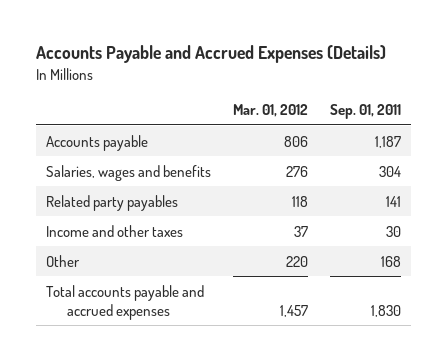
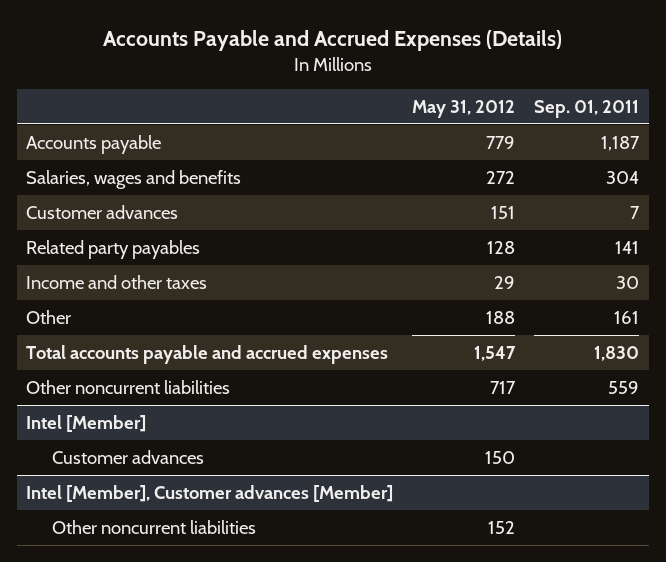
[233,104,309,118] Mar. 01, 2012 -> none
none -> [412,99,516,118] May 31, 2012
none -> [26,204,179,219] Customer advances
[380,255,401,267] 168 -> [614,310,640,324] 161
none -> [26,379,231,394] Other noncurrent liabilities
none -> [26,414,147,432] Intel [Member]
none -> [51,449,204,464] Customer advances
none -> [26,484,394,502] Intel [Member], Customer advances [Member]
none -> [51,519,256,534] Other noncurrent liabilities

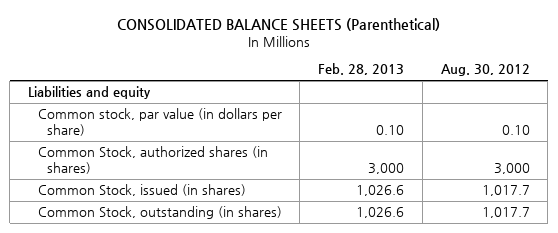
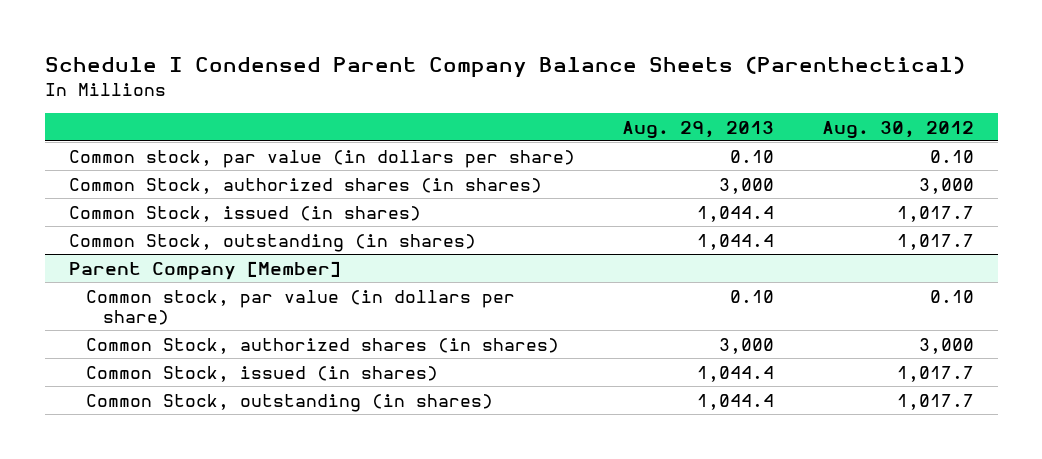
[116,18,440,32] CONSOLIDATED BALANCE SHEETS (Parenthetical) -> [44,55,965,78] Schedule I Condensed Parent Company Balance Sheets (Parenthectical)
[318,63,405,76] Feb. 28, 2013 -> none
none -> [622,120,775,139] Aug. 29, 2013
[28,86,152,100] Liabilities and equity -> none
none -> [68,260,341,280] Parent Company [Member]
none -> [85,289,515,326] Common stock, par value (in dollars per share)
none -> [85,337,559,354] Common Stock, authorized shares (in shares)
none -> [85,365,438,382] Common Stock, issued (in shares)
none -> [85,393,493,412] Common Stock, outstanding (in shares)

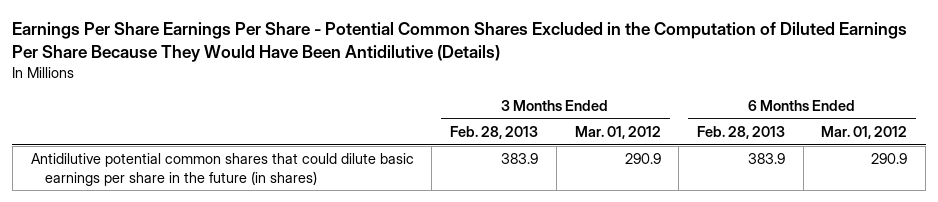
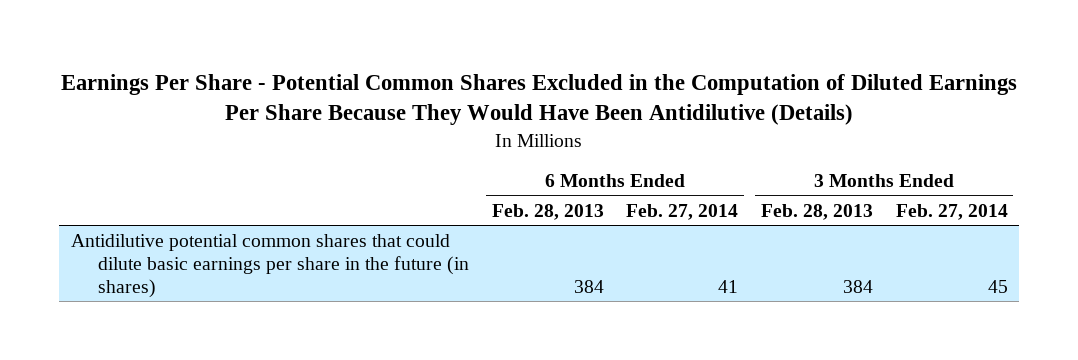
[12,22,908,62] Earnings Per Share Earnings Per Share - Potential Common Shares Excluded in the Computation of Diluted Earnings Per Share Because They Would Have Been Antidilutive (Details) -> [61,73,1018,126] Earnings Per Share - Potential Common Shares Excluded in the Computation of Diluted Earnings Per Share Because They Would Have Been Antidilutive (Details)
[574,125,661,139] Mar. 01, 2012 -> none
[821,125,908,139] Mar. 01, 2012 -> none
none -> [626,203,739,220] Feb. 27, 2014
none -> [895,203,1008,220] Feb. 27, 2014
[501,153,539,165] 383.9 -> [843,279,874,293] 384
[747,153,785,165] 383.9 -> [573,279,604,293] 384

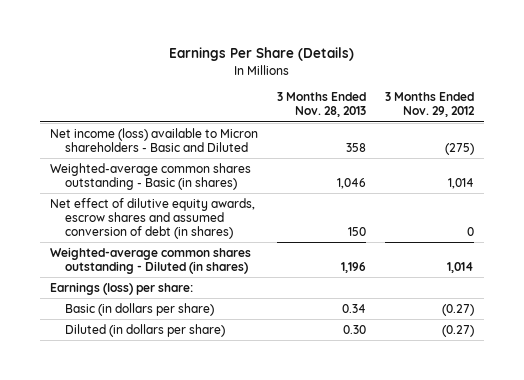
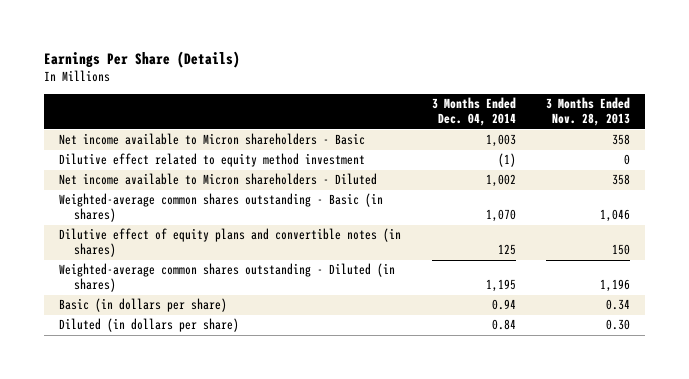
[385,92,476,118] 3 Months Ended Nov. 29, 2012 -> none
none -> [431,97,516,127] 3 Months Ended Dec. 04, 2014
[49,127,258,152] Net income (loss) available to Micron shareholders - Basic and Diluted -> [59,133,366,146] Net income available to Micron shareholders - Basic
none -> [59,153,366,168] Dilutive effect related to equity method investment
none -> [59,173,378,186] Net income available to Micron shareholders - Diluted
[49,197,255,239] Net effect of dilutive equity awards, escrow shares and assumed conversion of debt (in shares) -> [59,228,402,258] Dilutive effect of equity plans and convertible notes (in shares)
[49,281,193,295] Earnings (loss) per share: -> none

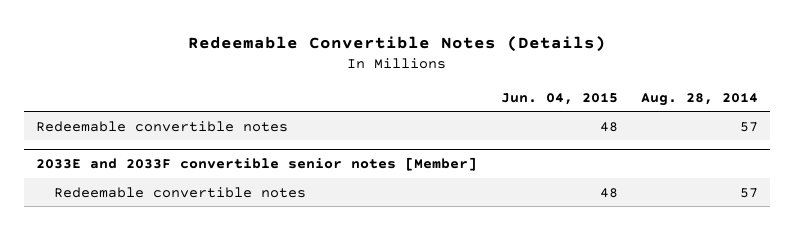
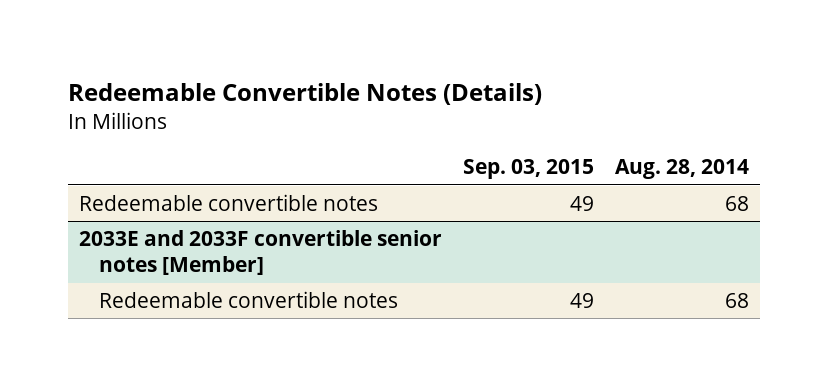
[500,92,618,105] Jun. 04, 2015 -> none
none -> [463,159,595,180] Sep. 03, 2015
[740,121,759,132] 57 -> [725,196,750,212] 68
[740,187,759,198] 57 -> [725,293,750,309] 68

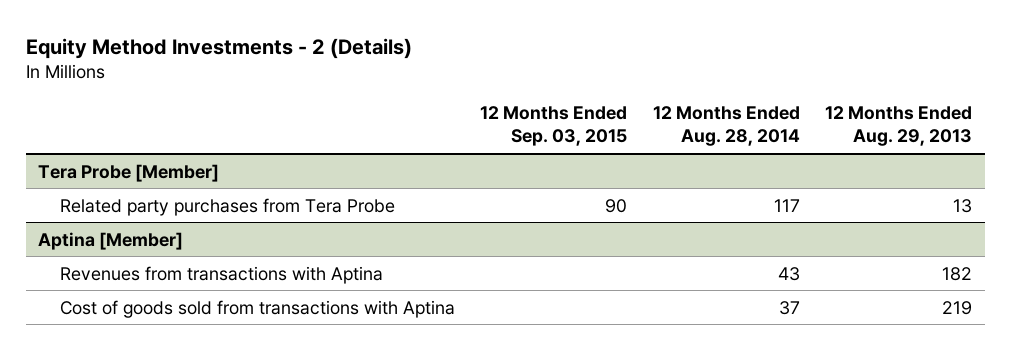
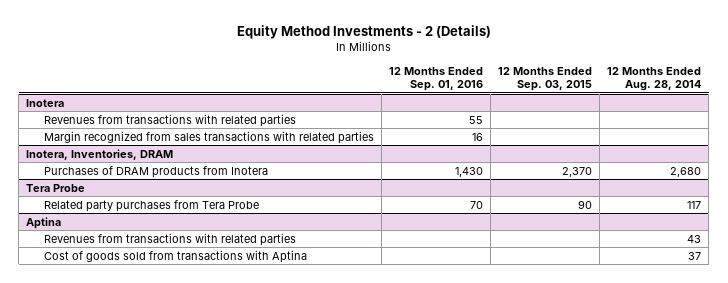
[825,106,973,147] 12 Months Ended Aug. 29, 2013 -> none
none -> [388,67,483,92] 12 Months Ended Sep. 01, 2016
none -> [26,98,65,107] Inotera
none -> [43,113,296,127] Revenues from transactions with related parties
none -> [43,130,374,144] Margin recognized from sales transactions with related parties
none -> [26,148,174,160] Inotera, Inventories, DRAM
none -> [43,165,268,178] Purchases of DRAM products from Inotera
[38,163,220,182] Tera Probe [Member] -> [26,183,86,192] Tera Probe
[38,231,184,250] Aptina [Member] -> [26,216,62,229] Aptina
[59,265,383,284] Revenues from transactions with Aptina -> [43,232,296,246] Revenues from transactions with related parties

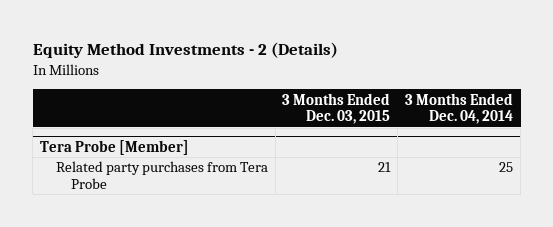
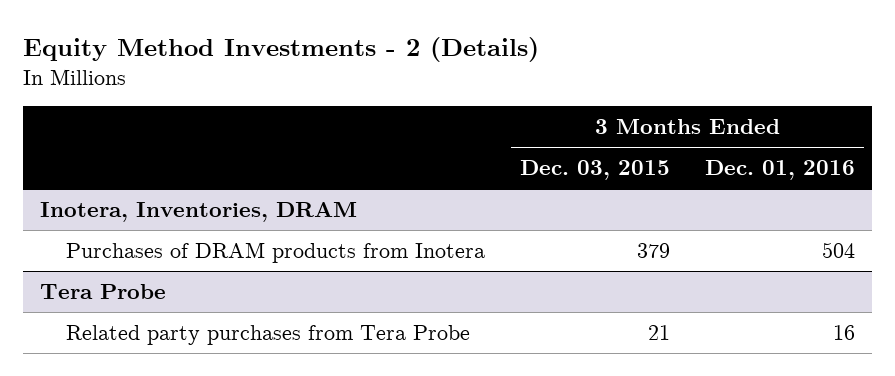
[405,92,514,125] 3 Months Ended Dec. 04, 2014 -> none
none -> [704,159,855,180] Dec. 01, 2016
none -> [40,201,358,222] Inotera, Inventories, DRAM
none -> [66,241,486,263] Purchases of DRAM products from Inotera
[40,139,190,155] Tera Probe [Member] -> [40,283,167,299] Tera Probe

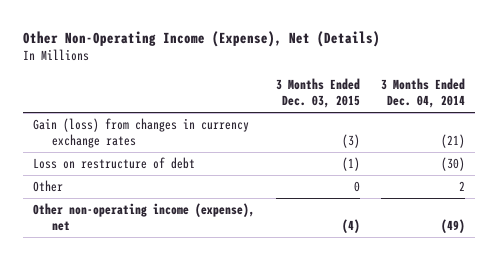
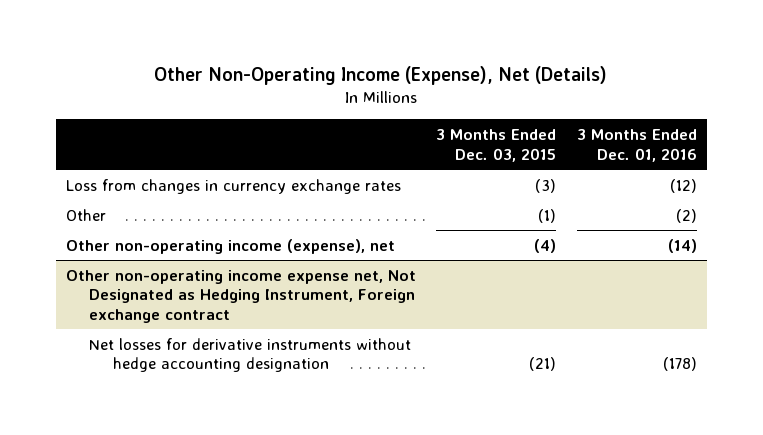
[381,77,466,109] 3 Months Ended Dec. 04, 2014 -> none
none -> [576,129,697,162] 3 Months Ended Dec. 01, 2016
[33,157,196,170] Loss on restructure of debt -> none
[33,118,250,149] Gain (loss) from changes in currency exchange rates -> [65,178,401,194] Loss from changes in currency exchange rates
[354,181,361,193] 0 -> [538,208,557,223] (1)
none -> [65,269,416,323] Other non-operating income expense net, Not Designated as Hedging Instrument, Foreign exchange contract
none -> [89,337,412,373] Net losses for derivative instruments without hedge accounting designation

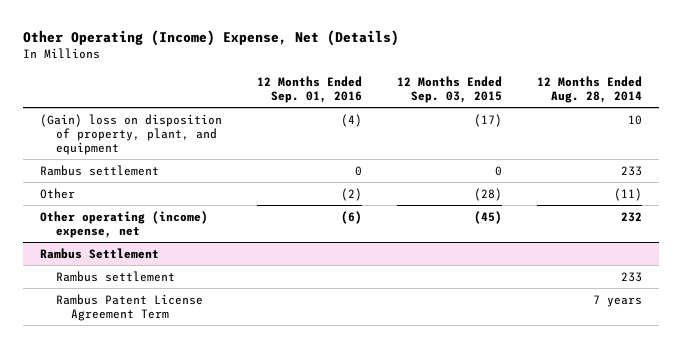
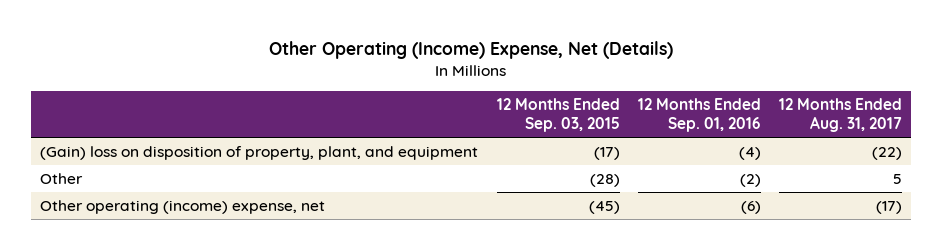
[536,75,642,103] 12 Months Ended Aug. 28, 2014 -> none
none -> [778,97,902,133] 12 Months Ended Aug. 31, 2017
[40,164,160,176] Rambus settlement -> none
[40,247,160,259] Rambus Settlement -> none
[55,270,175,282] Rambus settlement -> none
[55,293,203,321] Rambus Patent License Agreement Term -> none

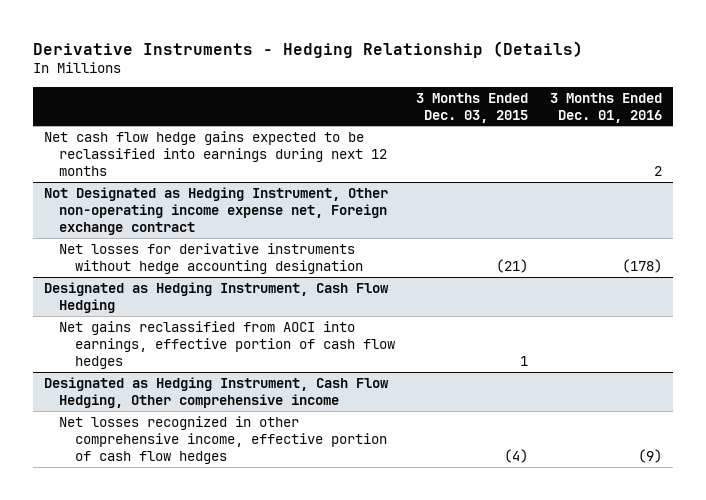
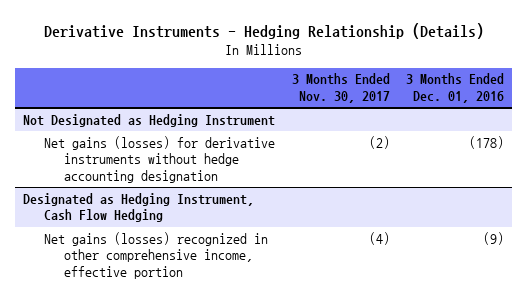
[416,92,529,123] 3 Months Ended Dec. 03, 2015 -> none
none -> [291,73,390,104] 3 Months Ended Nov. 30, 2017
[44,130,388,176] Net cash flow hedge gains expected to be reclassified into earnings during next 12 months -> none
[44,186,389,235] Not Designated as Hedging Instrument, Other non-operating income expense net, Foreign exchange contract -> none
none -> [23,113,276,127] Not Designated as Hedging Instrument
[59,242,363,274] Net losses for derivative instruments without hedge accounting designation -> [43,135,275,184] Net gains (losses) for derivative instruments without hedge accounting designation
[59,320,395,369] Net gains reclassified from AOCI into earnings, effective portion of cash flow hedges -> none
[44,376,390,408] Designated as Hedging Instrument, Cash Flow Hedging, Other comprehensive income -> none
[59,415,387,464] Net losses recognized in other comprehensive income, effective portion of cash flow hedges -> [43,231,268,280] Net gains (losses) recognized in other comprehensive income, effective portion

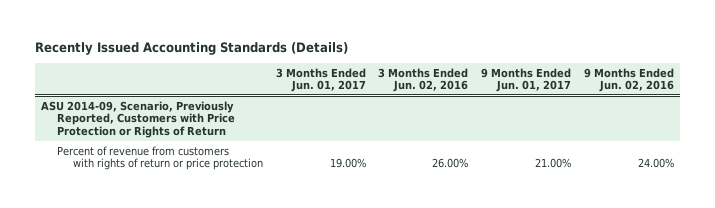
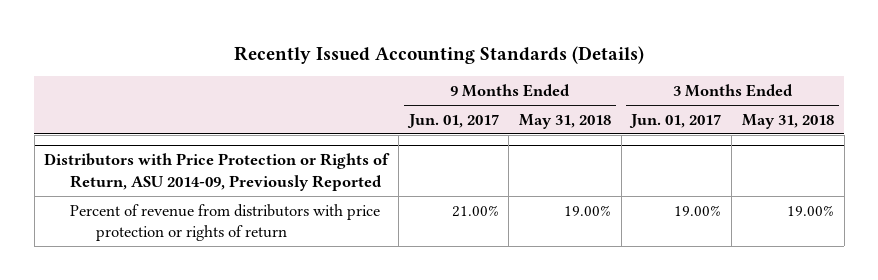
[378,67,469,93] 3 Months Ended Jun. 02, 2016 -> none
[583,67,674,93] 9 Months Ended Jun. 02, 2016 -> none
none -> [519,113,612,129] May 31, 2018
none -> [741,113,834,129] May 31, 2018
[41,100,236,139] ASU 2014-09, Scenario, Previously Reported, Customers with Price Protection or Rights of Return -> [44,153,391,191] Distributors with Price Protection or Rights of Return, ASU 2014-09, Previously Reported
[57,145,264,171] Percent of revenue from customers with rights of return or price protection -> [70,203,381,242] Percent of revenue from distributors with price protection or rights of return

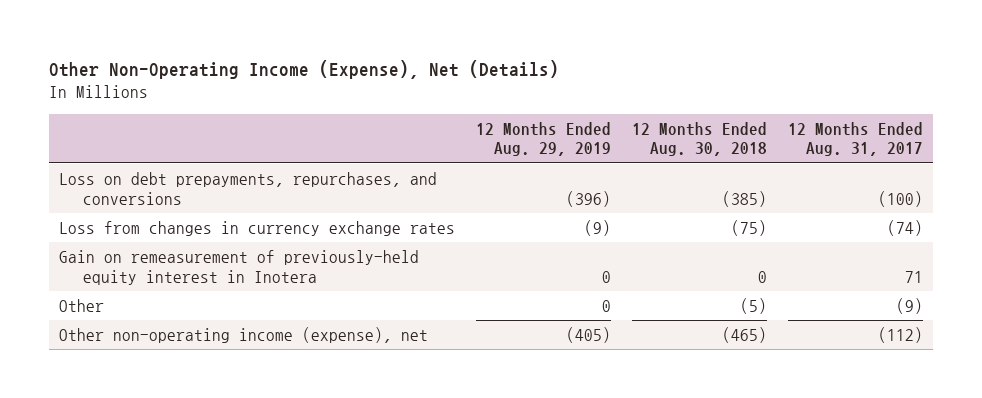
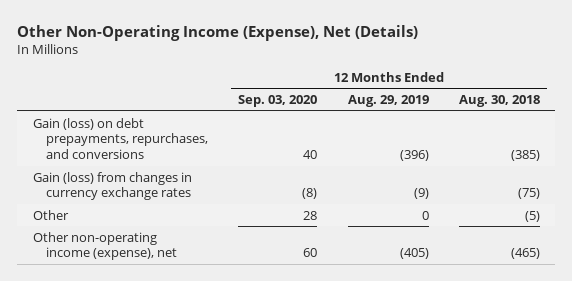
[787,121,923,157] 12 Months Ended Aug. 31, 2017 -> none
none -> [238,95,318,108] Sep. 03, 2020
[59,250,420,285] Gain on remeasurement of previously-held equity interest in Inotera -> none
[59,172,438,205] Loss on debt prepayments, repurchases, and conversions -> [32,117,209,159] Gain (loss) on debt prepayments, repurchases, and conversions
[59,221,456,237] Loss from changes in currency exchange rates -> [32,171,192,201] Gain (loss) from changes in currency exchange rates

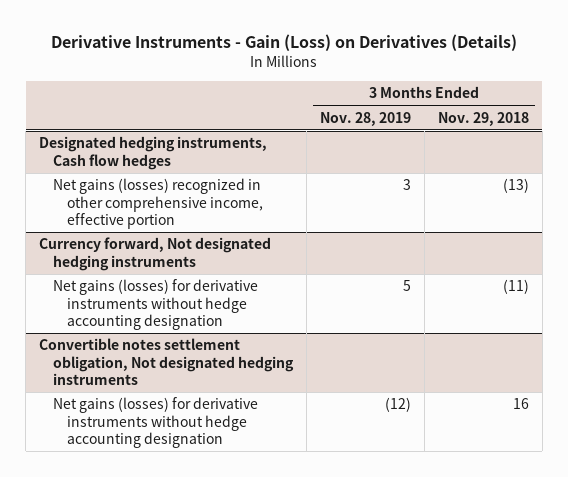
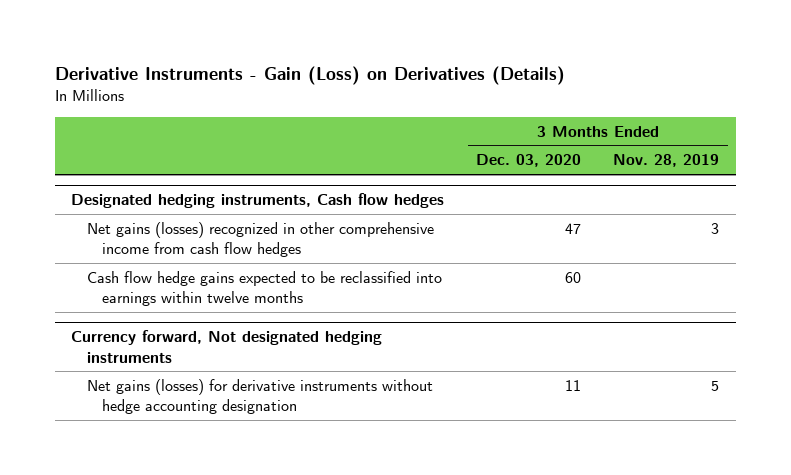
[437,111,529,126] Nov. 29, 2018 -> none
none -> [476,154,582,168] Dec. 03, 2020
[53,178,264,229] Net gains (losses) recognized in other comprehensive income, effective portion -> [86,221,434,258] Net gains (losses) recognized in other comprehensive income from cash flow hedges
none -> [86,270,442,307] Cash flow hedge gains expected to be reclassified into earnings within twelve months
[39,338,295,385] Convertible notes settlement obligation, Not designated hedging instruments -> none
[53,397,259,448] Net gains (losses) for derivative instruments without hedge accounting designation -> none

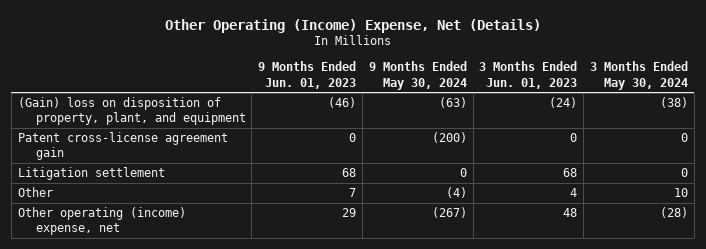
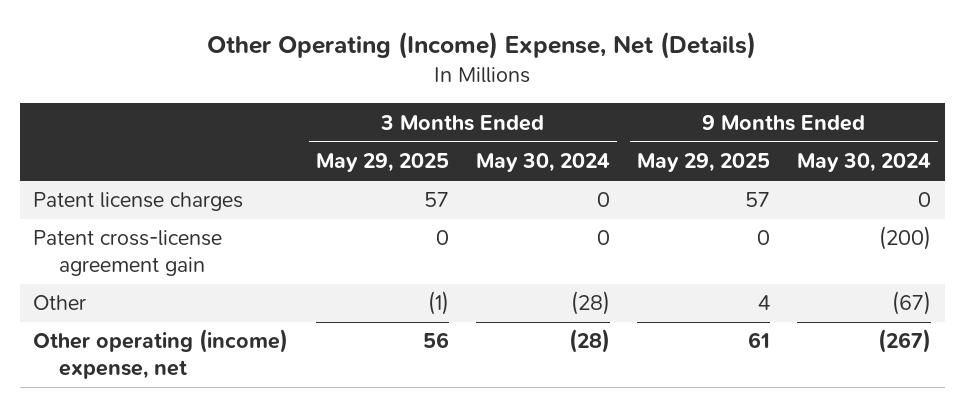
[258,61,357,89] 9 Months Ended Jun. 01, 2023 -> none
[479,61,578,89] 3 Months Ended Jun. 01, 2023 -> none
none -> [315,153,449,173] May 29, 2025
none -> [637,153,771,173] May 29, 2025
[17,97,246,126] (Gain) loss on disposition of property, plant, and equipment -> none
none -> [33,192,244,212] Patent license charges
[17,167,165,181] Litigation settlement -> none
[445,187,467,199] (4) -> [892,291,932,316] (67)
[674,188,689,198] 10 -> [570,291,610,316] (28)

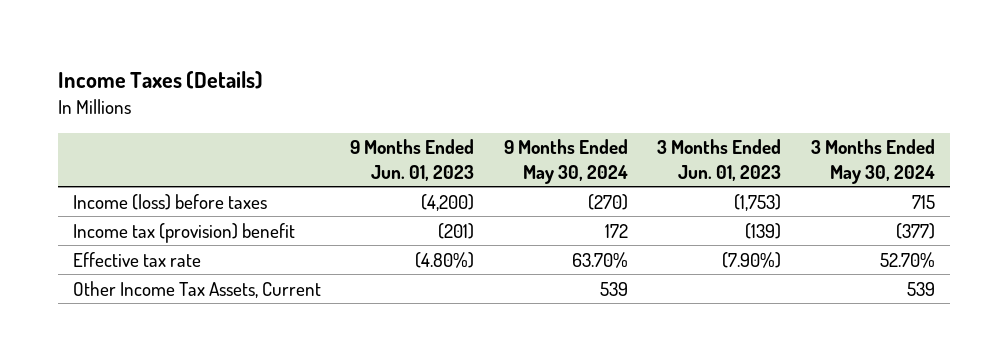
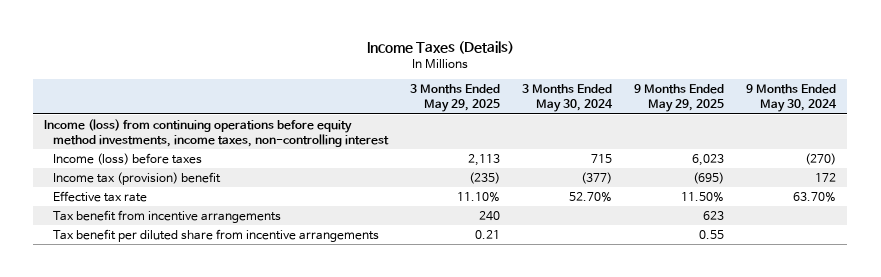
[350,139,475,181] 9 Months Ended Jun. 01, 2023 -> none
[657,139,782,181] 3 Months Ended Jun. 01, 2023 -> none
none -> [409,84,500,113] 3 Months Ended May 29, 2025
none -> [634,84,725,113] 9 Months Ended May 29, 2025
none -> [44,119,389,147] Income (loss) from continuing operations before equity method investments, income taxes, non-controlling interest
[72,280,321,298] Other Income Tax Assets, Current -> none
none -> [52,210,281,224] Tax benefit from incentive arrangements
none -> [52,229,379,243] Tax benefit per diluted share from incentive arrangements

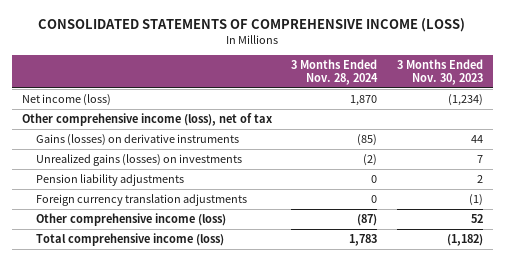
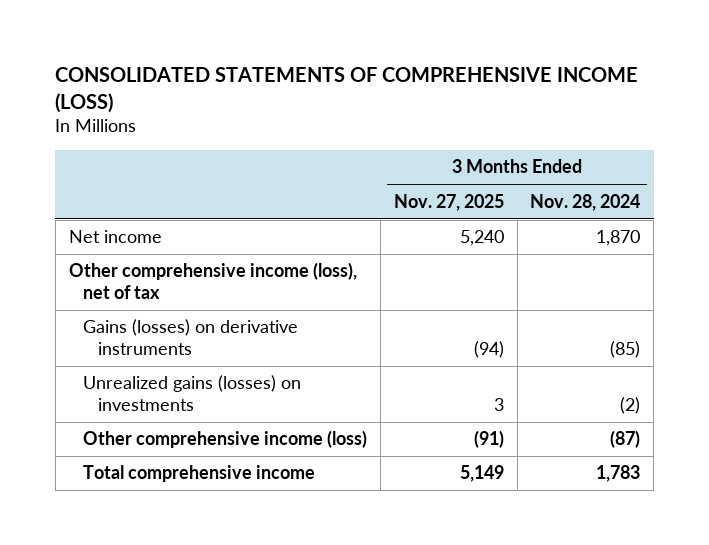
[397,59,484,86] 3 Months Ended Nov. 30, 2023 -> none
none -> [393,193,504,211] Nov. 27, 2025
[21,93,111,106] Net income (loss) -> [68,230,162,244] Net income
[35,173,184,186] Pension liability adjustments -> none
[35,193,247,206] Foreign currency translation adjustments -> none
[35,232,224,246] Total comprehensive income (loss) -> [83,465,316,483] Total comprehensive income

